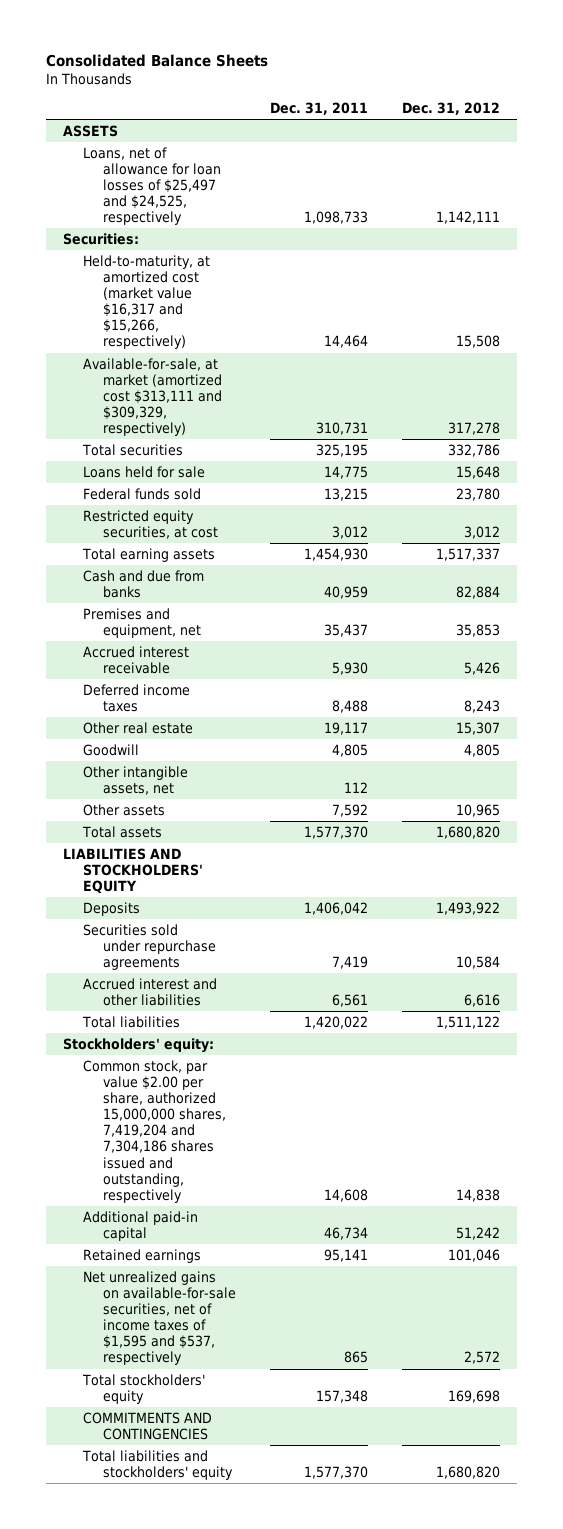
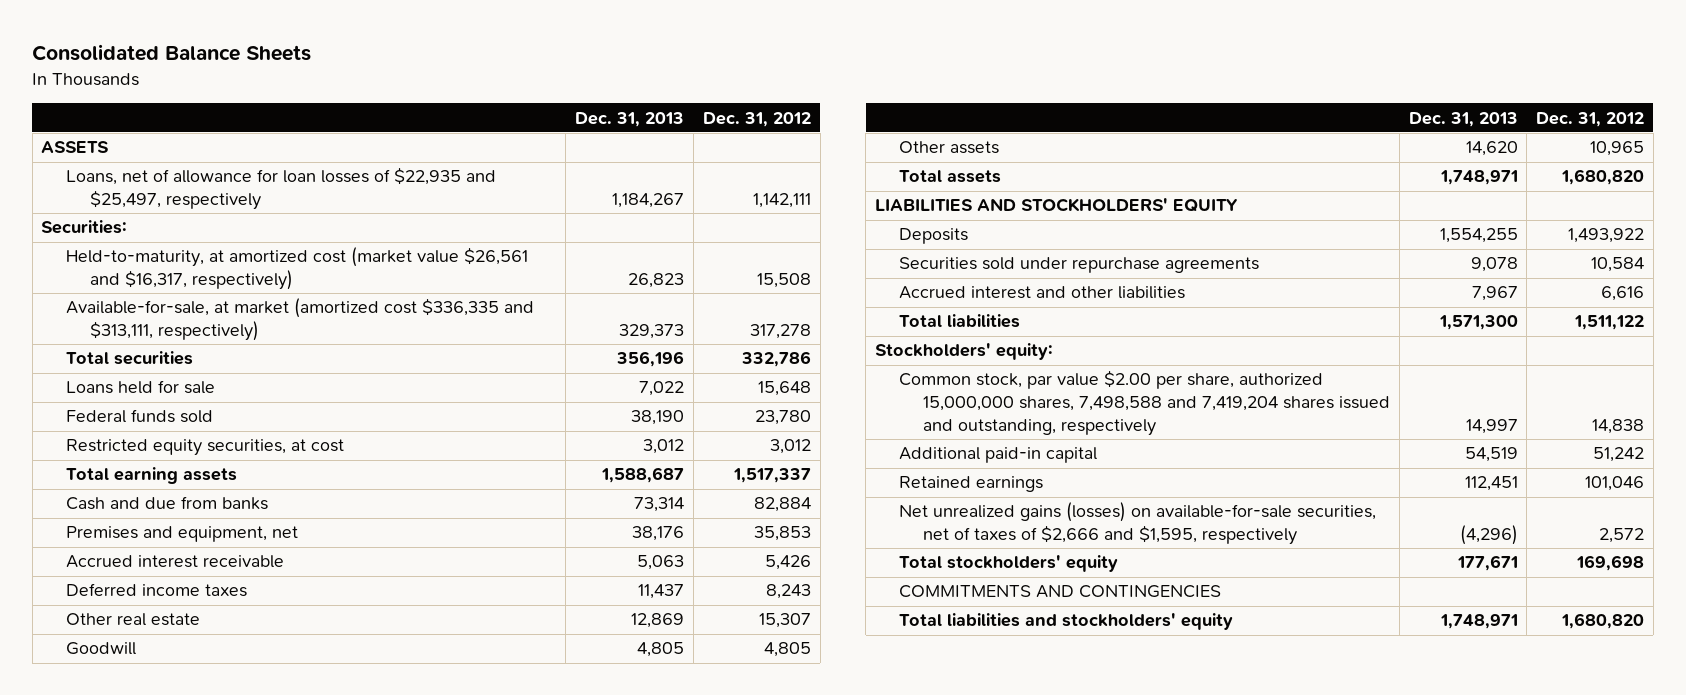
[270,102,369,116] Dec. 31, 2011 -> none
none -> [575,111,685,127] Dec. 31, 2013
[82,146,222,226] Loans, net of allowance for loan losses of $25,497 and $24,525, respectively -> [65,167,496,211] Loans, net of allowance for loan losses of $22,935 and $25,497, respectively
[82,254,210,350] Held-to-maturity, at amortized cost (market value $16,317 and $15,266, respectively) -> [65,247,528,291] Held-to-maturity, at amortized cost (market value $26,561 and $16,317, respectively)
[82,357,223,437] Available-for-sale, at market (amortized cost $313,111 and $309,329, respectively) -> [65,298,534,342] Available-for-sale, at market (amortized cost $336,335 and $313,111, respectively)
[82,765,188,795] Other intangible assets, net -> none
[82,1059,227,1203] Common stock, par value $2.00 per share, authorized 15,000,000 shares, 7,419,204 and 7,304,186 shares issued and outstanding, respectively -> [898,370,1391,436] Common stock, par value $2.00 per share, authorized 15,000,000 shares, 7,498,588 and 7,419,204 shares issued and outstanding, respectively
[82,1270,237,1366] Net unrealized gains on available-for-sale securities, net of income taxes of $1,595 and $537, respectively -> [898,502,1376,546] Net unrealized gains (losses) on available-for-sale securities, net of taxes of $2,666 and $1,595, respectively

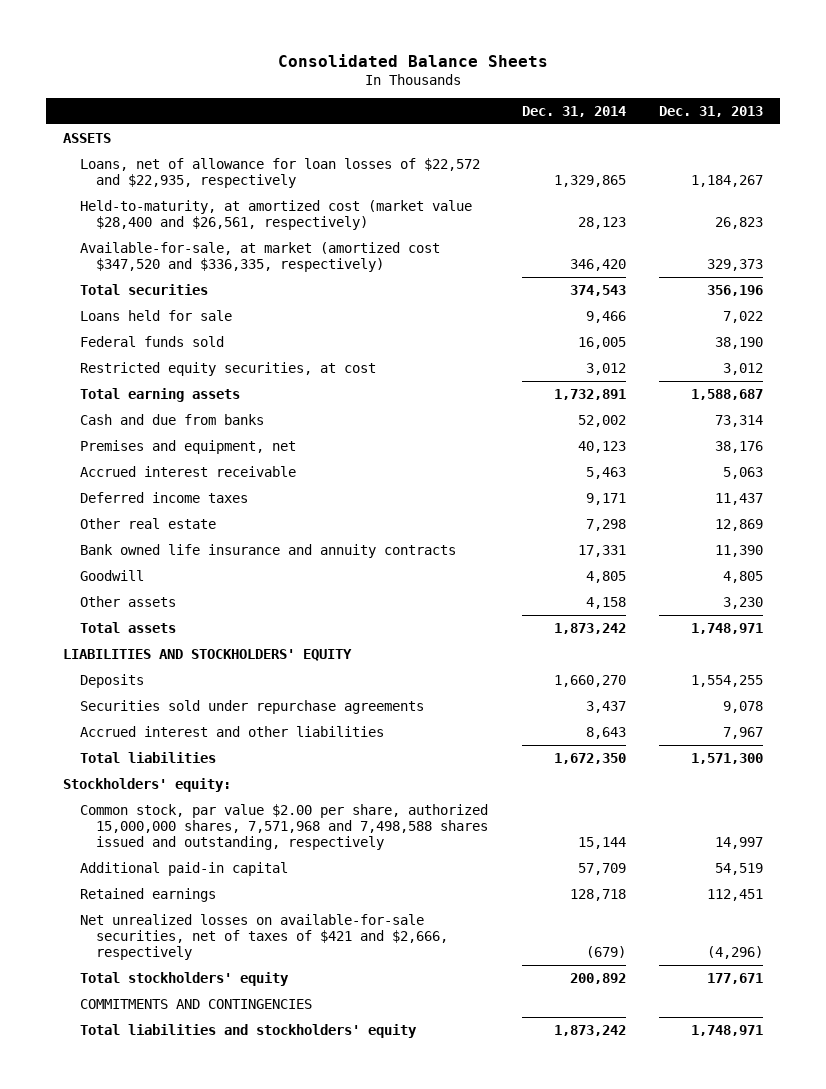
[702,111,811,127] Dec. 31, 2012 -> none
none -> [521,105,626,117] Dec. 31, 2014
[41,220,128,235] Securities: -> none
[65,167,496,211] Loans, net of allowance for loan losses of $22,935 and $25,497, respectively -> [79,157,480,188] Loans, net of allowance for loan losses of $22,572 and $22,935, respectively
[65,247,528,291] Held-to-maturity, at amortized cost (market value $26,561 and $16,317, respectively) -> [79,199,472,230] Held-to-maturity, at amortized cost (market value $28,400 and $26,561, respectively)
[65,298,534,342] Available-for-sale, at market (amortized cost $336,335 and $313,111, respectively) -> [79,241,440,272] Available-for-sale, at market (amortized cost $347,520 and $336,335, respectively)
none -> [79,543,456,558] Bank owned life insurance and annuity contracts
[1465,141,1518,157] 14,620 -> [723,596,764,609] 3,230
[898,370,1391,436] Common stock, par value $2.00 per share, authorized 15,000,000 shares, 7,498,588 and 7,419,204 shares issued and outstanding, respectively -> [79,803,489,851] Common stock, par value $2.00 per share, authorized 15,000,000 shares, 7,571,968 and 7,498,588 shares issued and outstanding, respectively
[898,502,1376,546] Net unrealized gains (losses) on available-for-sale securities, net of taxes of $2,666 and $1,595, respectively -> [79,913,449,961] Net unrealized losses on available-for-sale securities, net of taxes of $421 and $2,666, respectively

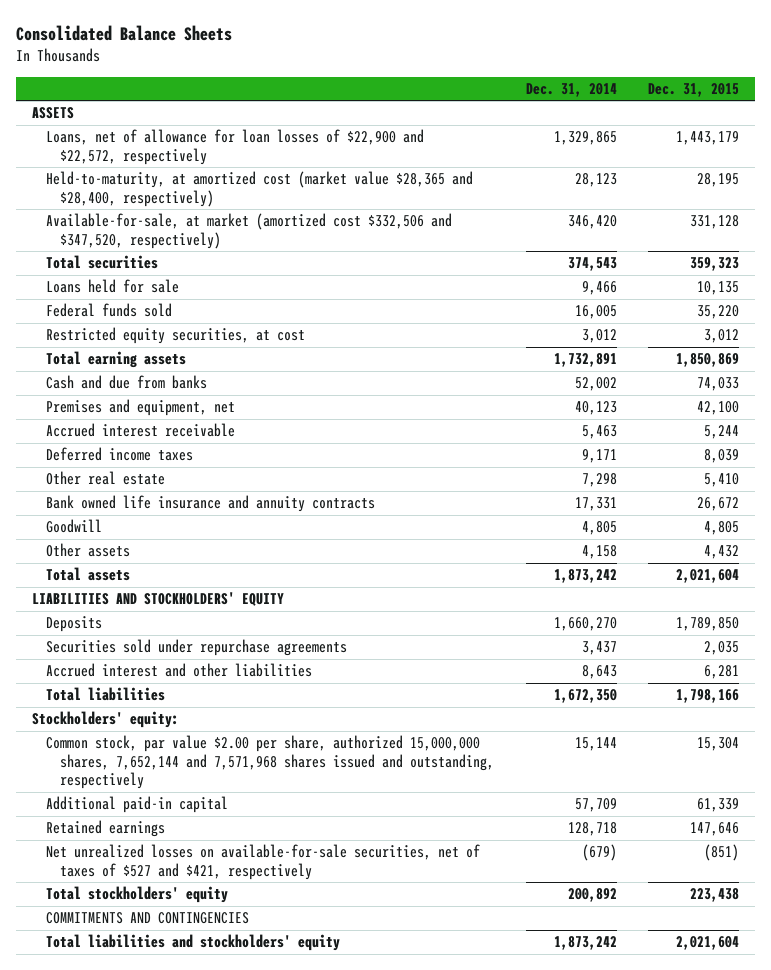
[659,105,764,117] Dec. 31, 2013 -> none
none -> [647,83,739,98] Dec. 31, 2015
[79,157,480,188] Loans, net of allowance for loan losses of $22,572 and $22,935, respectively -> [46,129,425,165] Loans, net of allowance for loan losses of $22,900 and $22,572, respectively
[79,199,472,230] Held-to-maturity, at amortized cost (market value $28,400 and $26,561, respectively) -> [46,171,474,207] Held-to-maturity, at amortized cost (market value $28,365 and $28,400, respectively)
[79,241,440,272] Available-for-sale, at market (amortized cost $347,520 and $336,335, respectively) -> [46,213,453,249] Available-for-sale, at market (amortized cost $332,506 and $347,520, respectively)
[79,803,489,851] Common stock, par value $2.00 per share, authorized 15,000,000 shares, 7,571,968 and 7,498,588 shares issued and outstanding, respectively -> [46,735,495,790] Common stock, par value $2.00 per share, authorized 15,000,000 shares, 7,652,144 and 7,571,968 shares issued and outstanding, respectively
[79,913,449,961] Net unrealized losses on available-for-sale securities, net of taxes of $421 and $2,666, respectively -> [46,844,481,880] Net unrealized losses on available-for-sale securities, net of taxes of $527 and $421, respectively

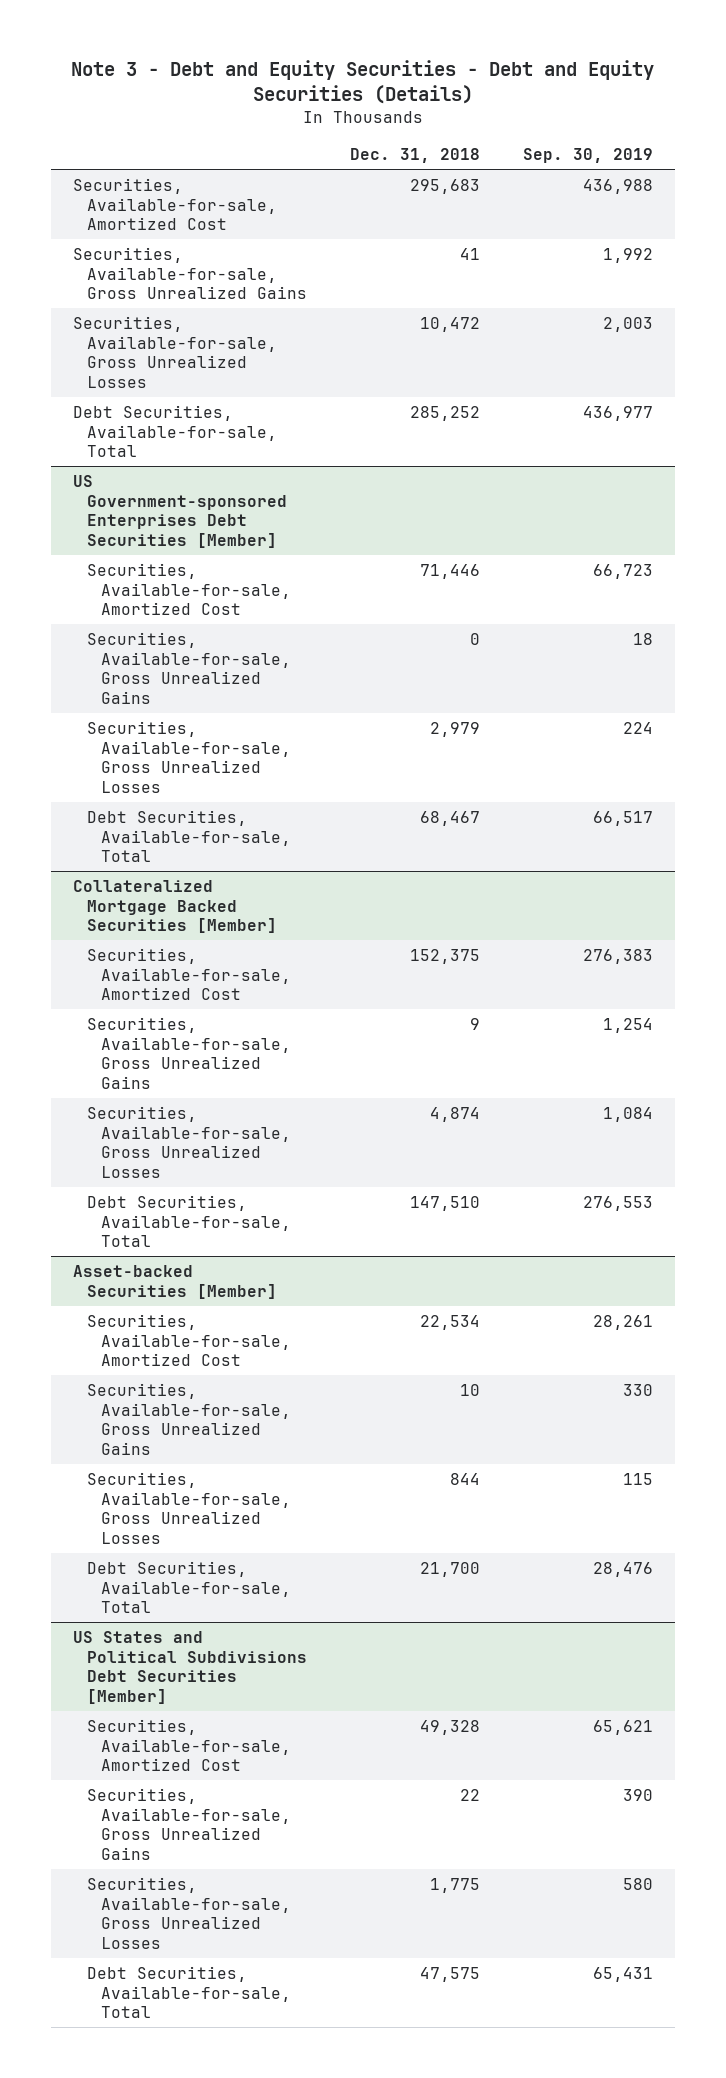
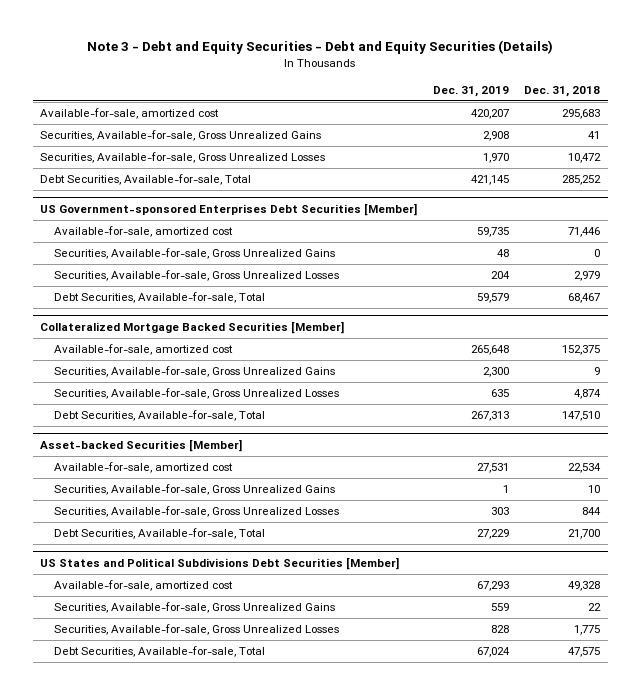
[523,148,654,164] Sep. 30, 2019 -> none
none -> [432,85,509,97] Dec. 31, 2019
[73,177,277,231] Securities, Available-for-sale, Amortized Cost -> [40,108,220,120] Available-for-sale, amortized cost
[86,562,291,616] Securities, Available-for-sale, Amortized Cost -> [54,226,234,238] Available-for-sale, amortized cost
[86,947,291,1001] Securities, Available-for-sale, Amortized Cost -> [54,344,234,356] Available-for-sale, amortized cost
[86,1313,291,1367] Securities, Available-for-sale, Amortized Cost -> [54,462,234,474] Available-for-sale, amortized cost
[86,1718,291,1772] Securities, Available-for-sale, Amortized Cost -> [54,580,234,592] Available-for-sale, amortized cost

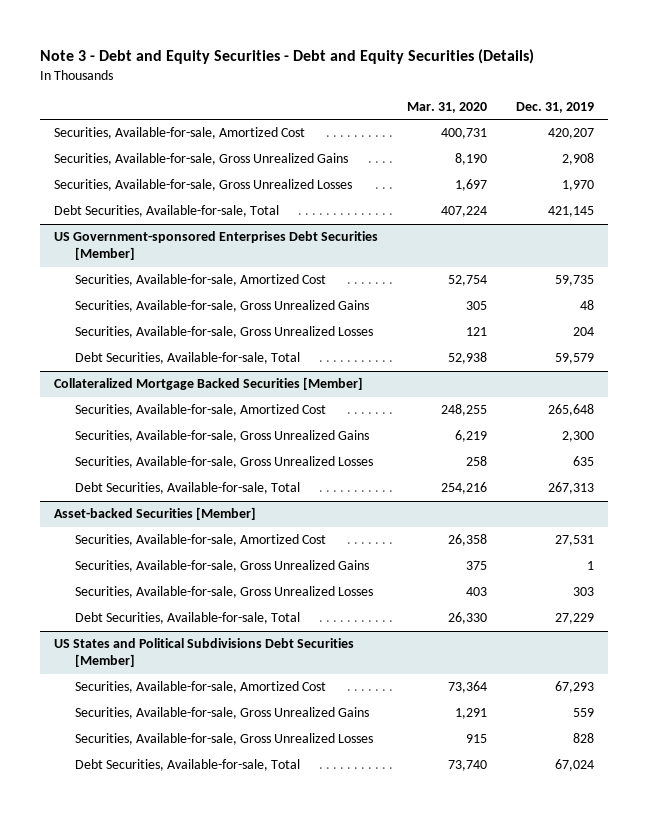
[524,85,601,97] Dec. 31, 2018 -> none
none -> [407,101,488,113] Mar. 31, 2020
[40,108,220,120] Available-for-sale, amortized cost -> [54,127,306,140] Securities, Available-for-sale, Amortized Cost
[54,226,234,238] Available-for-sale, amortized cost -> [74,274,326,287] Securities, Available-for-sale, Amortized Cost
[54,344,234,356] Available-for-sale, amortized cost -> [74,404,326,417] Securities, Available-for-sale, Amortized Cost
[54,462,234,474] Available-for-sale, amortized cost -> [74,534,326,547] Securities, Available-for-sale, Amortized Cost
[54,580,234,592] Available-for-sale, amortized cost -> [74,681,326,694] Securities, Available-for-sale, Amortized Cost

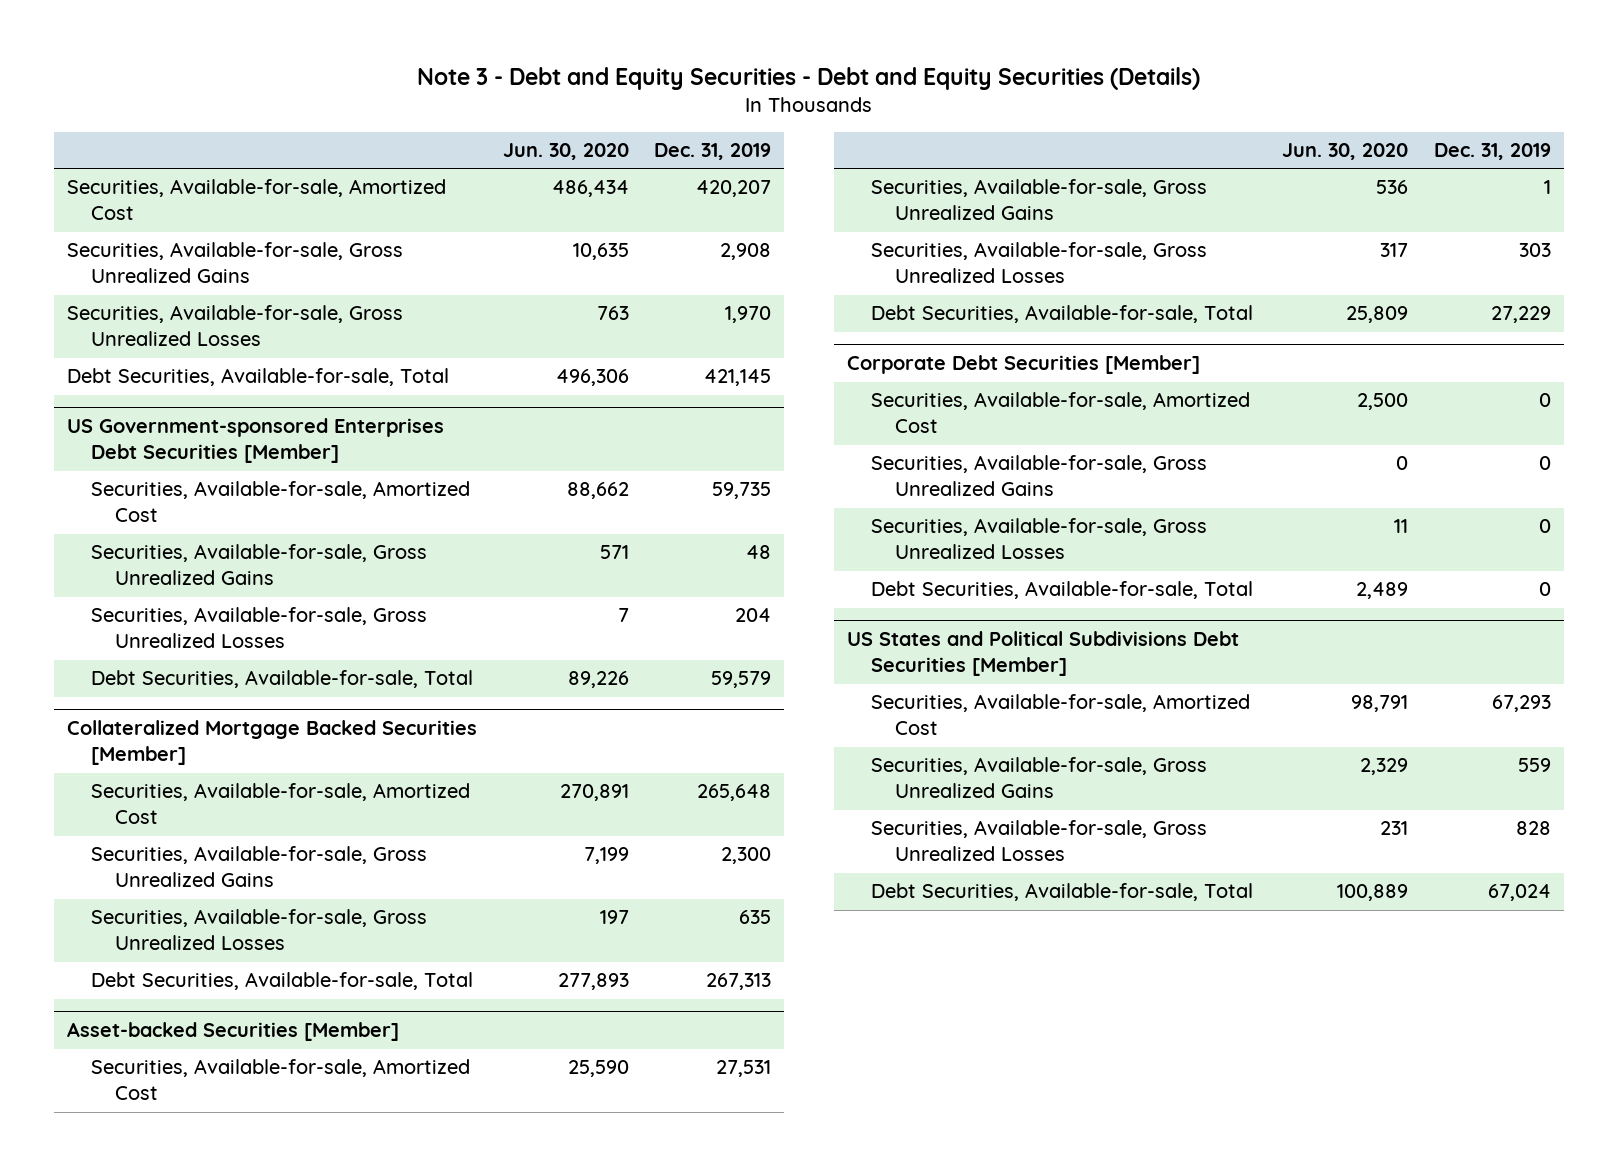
[407,101,488,113] Mar. 31, 2020 -> none
none -> [502,143,629,161] Jun. 30, 2020
none -> [846,355,1200,375] Corporate Debt Securities [Member]
none -> [870,392,1250,434] Securities, Available-for-sale, Amortized Cost
none -> [870,455,1207,497] Securities, Available-for-sale, Gross Unrealized Gains
none -> [870,518,1207,560] Securities, Available-for-sale, Gross Unrealized Losses
none -> [870,581,1253,600] Debt Securities, Available-for-sale, Total

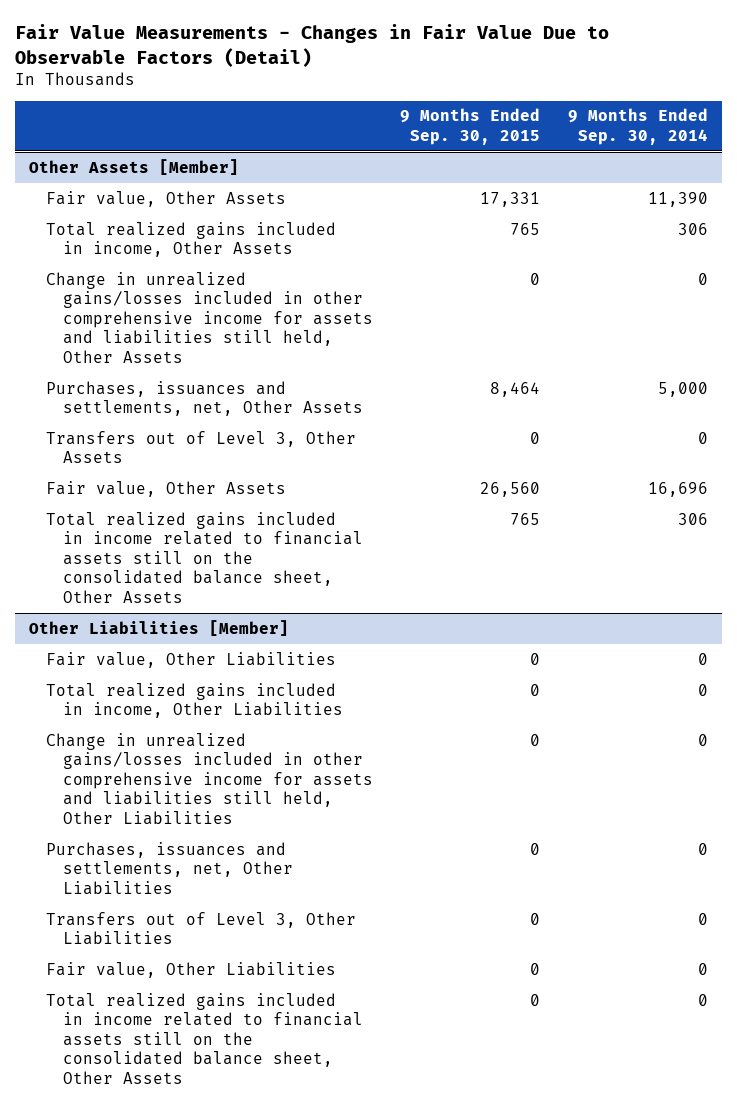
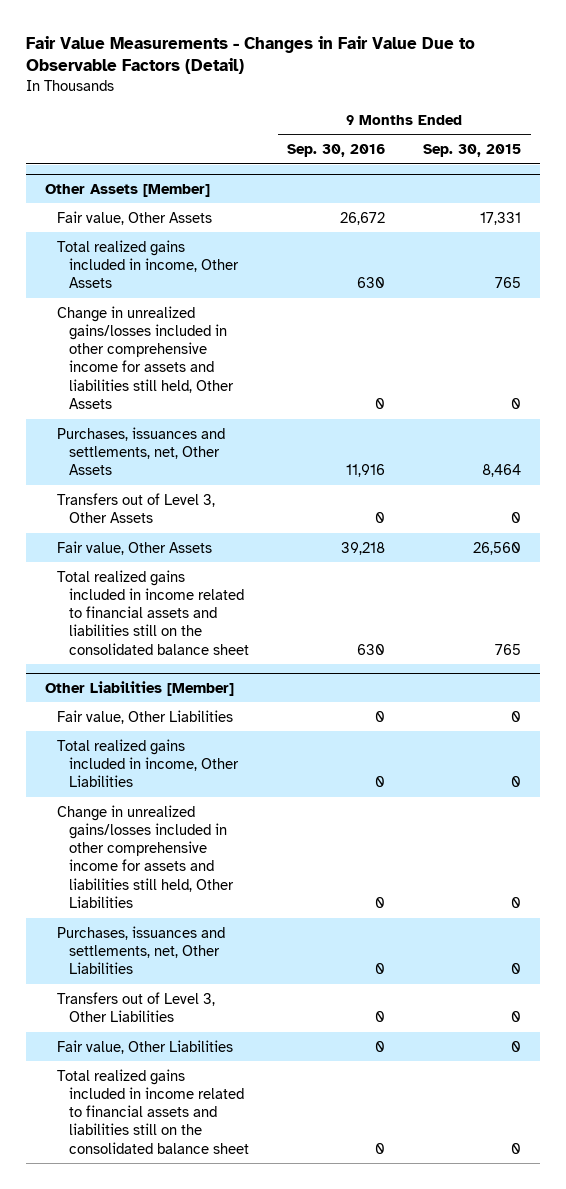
[567,108,708,145] 9 Months Ended Sep. 30, 2014 -> none
none -> [287,143,386,157] Sep. 30, 2016
[45,511,363,603] Total realized gains included in income related to financial assets still on the consolidated balance sheet, Other Assets -> [57,569,250,655] Total realized gains included in income related to financial assets and liabilities still on the consolidated balance sheet
[45,992,363,1084] Total realized gains included in income related to financial assets still on the consolidated balance sheet, Other Assets -> [57,1068,250,1154] Total realized gains included in income related to financial assets and liabilities still on the consolidated balance sheet

